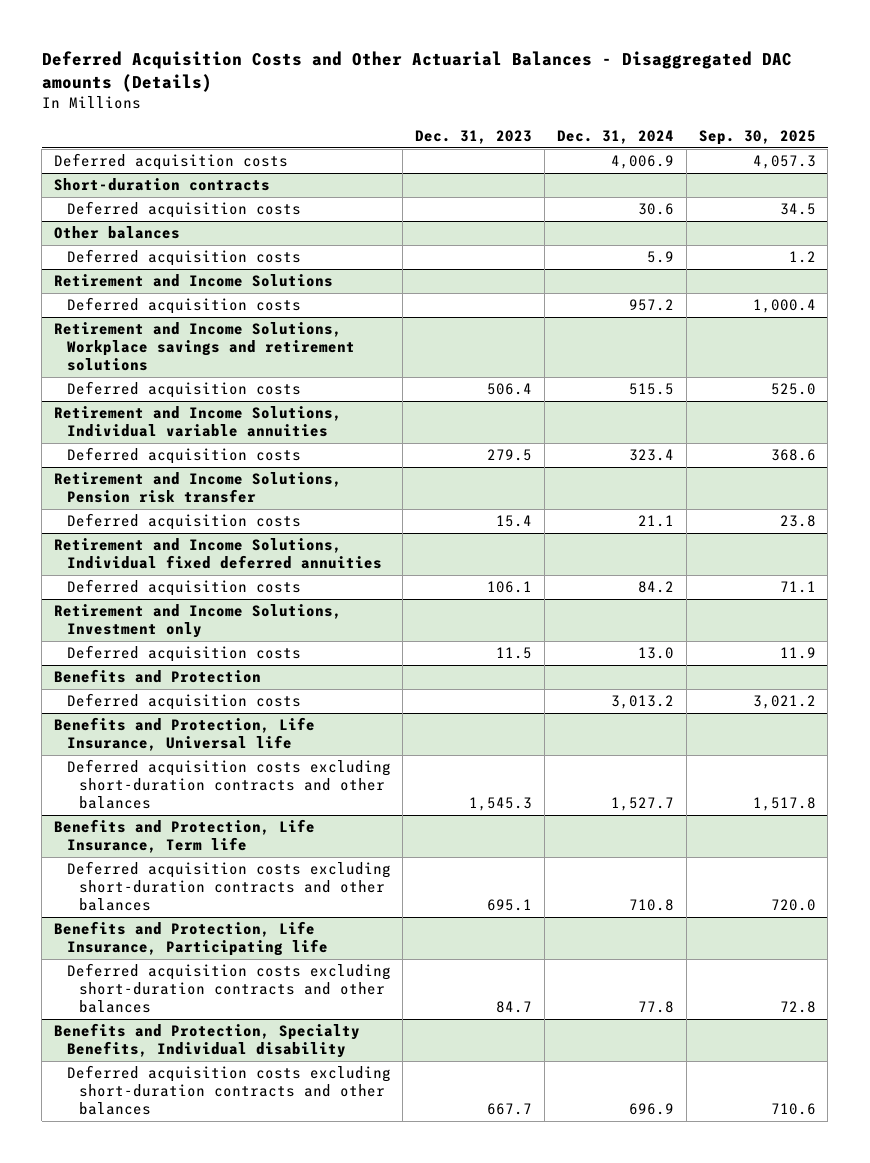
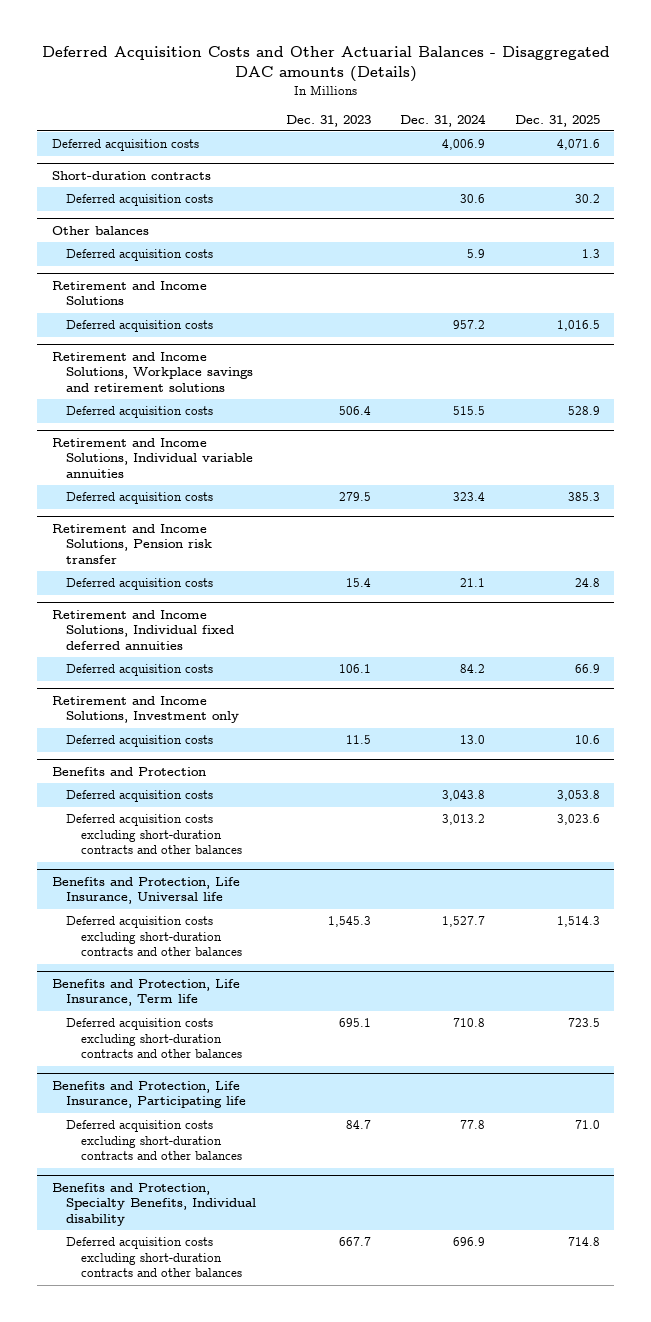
[698,129,816,145] Sep. 30, 2025 -> none
none -> [514,114,600,127] Dec. 31, 2025
[610,695,674,710] 3,013.2 -> [442,790,486,802] 3,043.8
none -> [66,814,242,855] Deferred acquisition costs excluding short-duration contracts and other balances

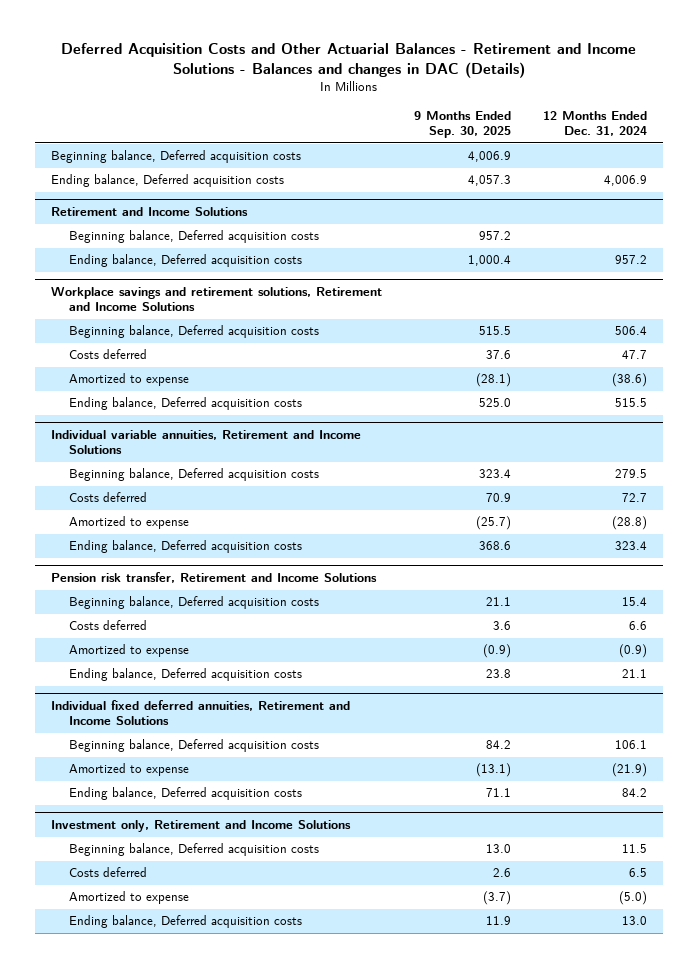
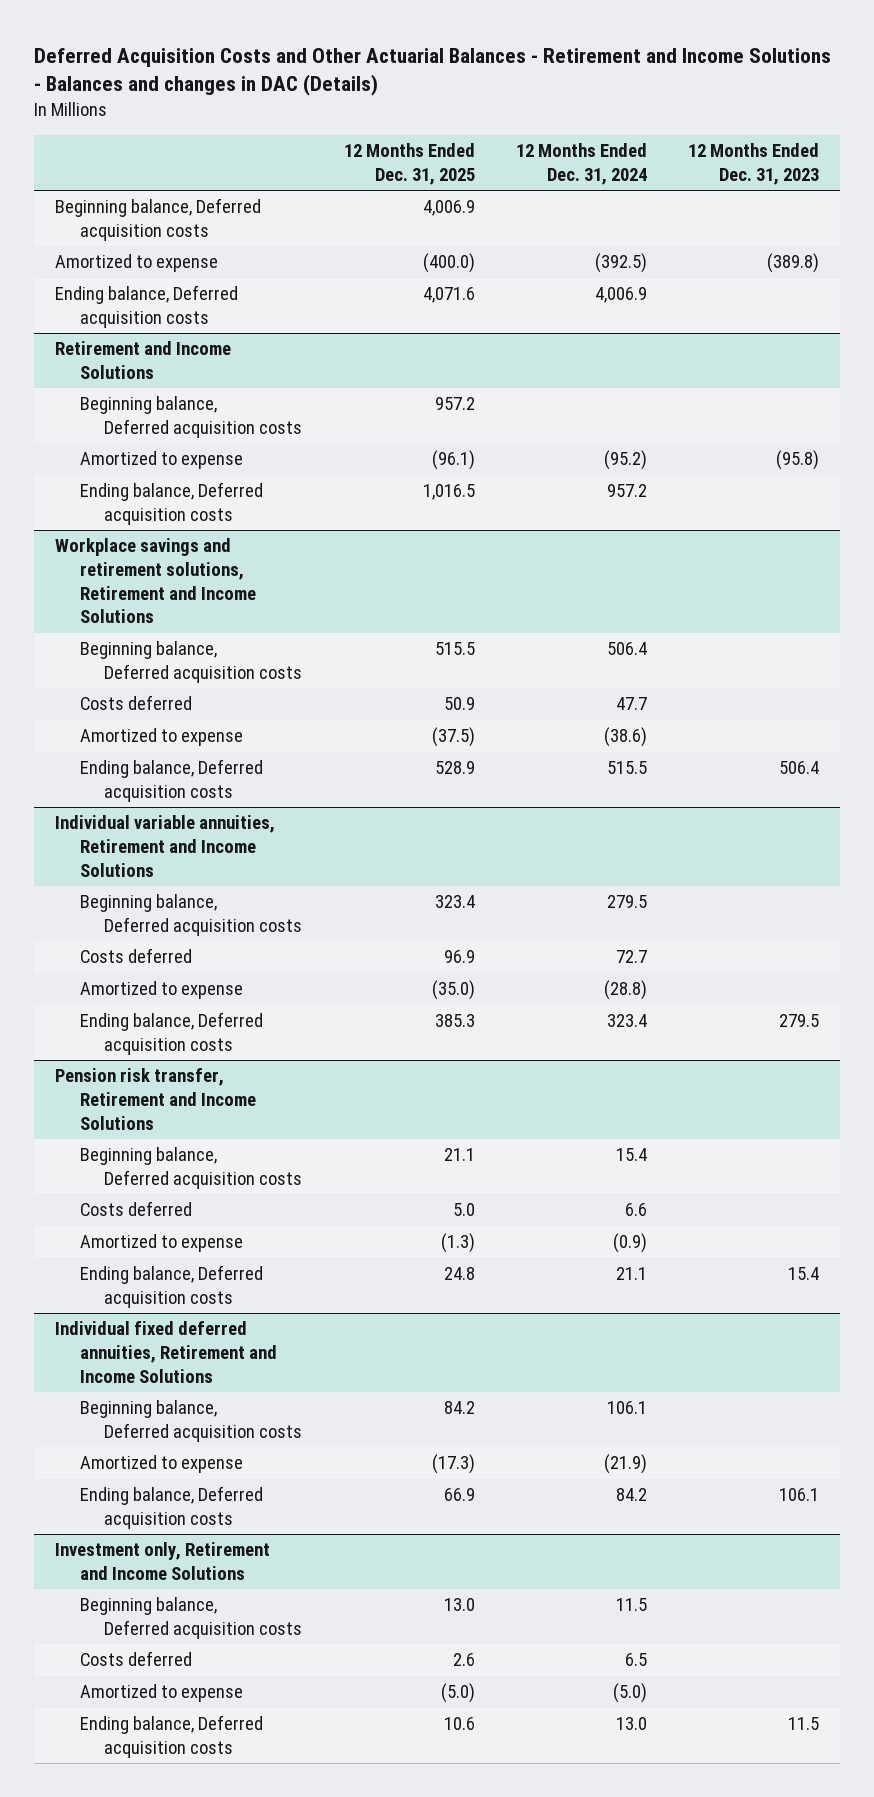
[413,110,511,139] 9 Months Ended Sep. 30, 2025 -> none
none -> [343,143,475,185] 12 Months Ended Dec. 31, 2025
none -> [688,143,820,185] 12 Months Ended Dec. 31, 2023
none -> [54,254,218,273] Amortized to expense
none -> [79,451,243,470] Amortized to expense

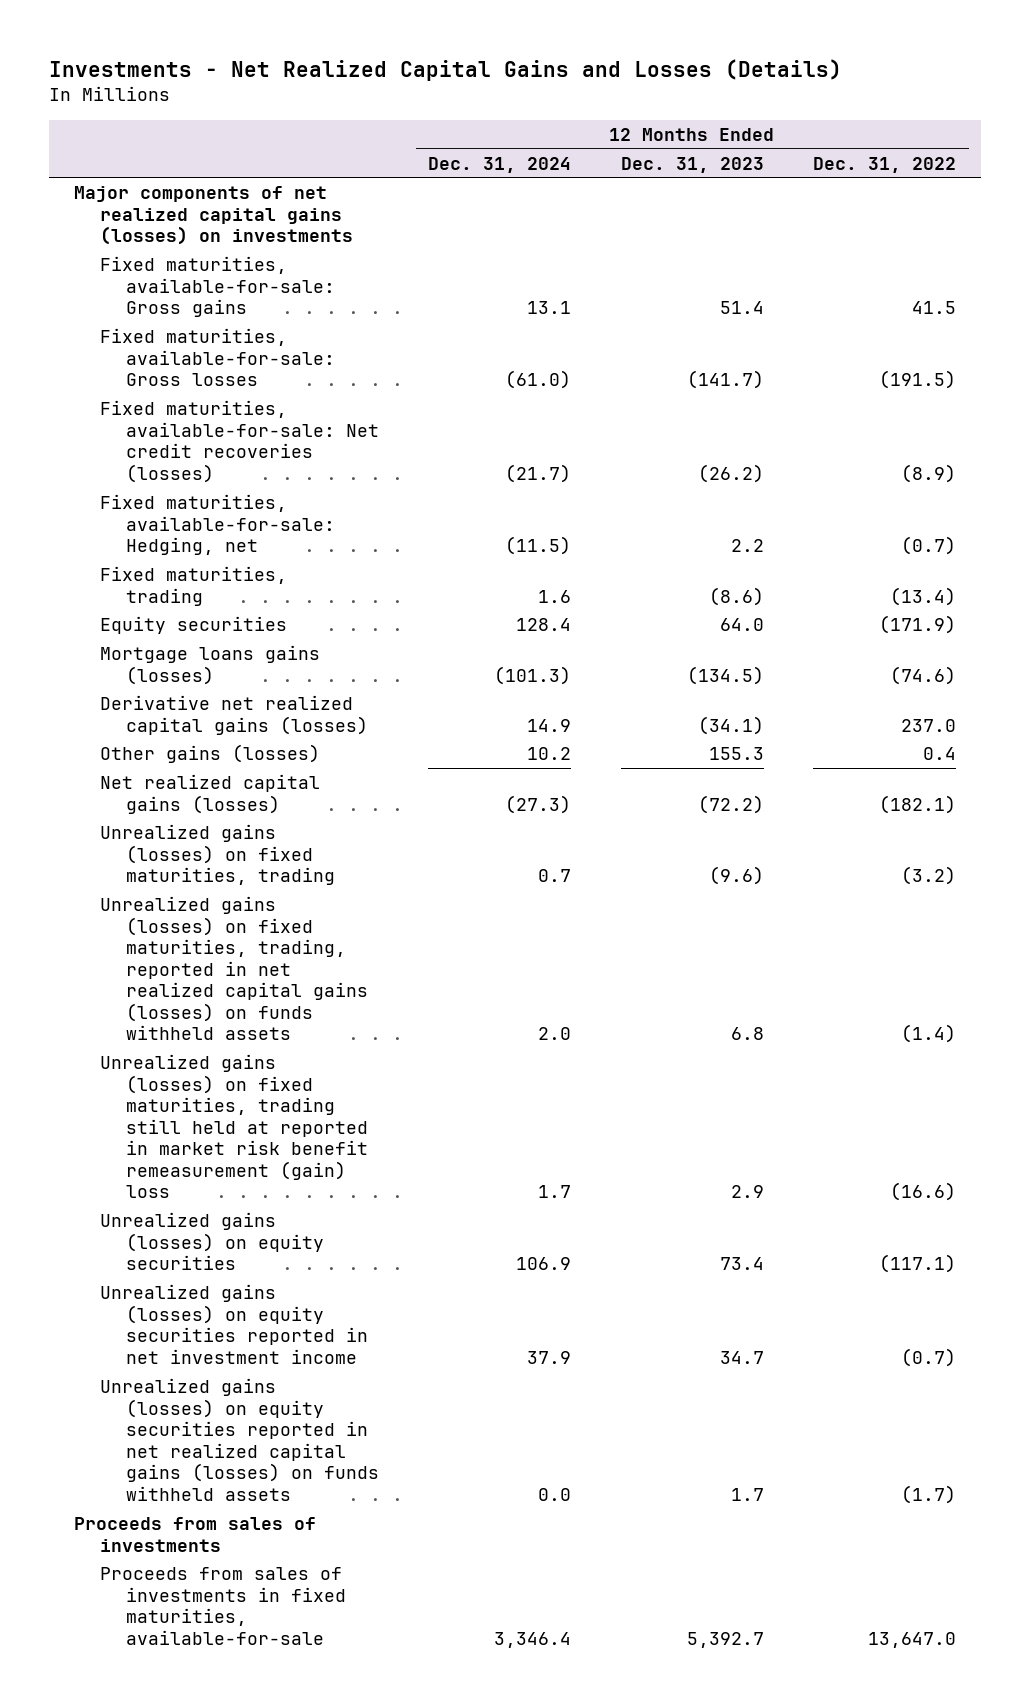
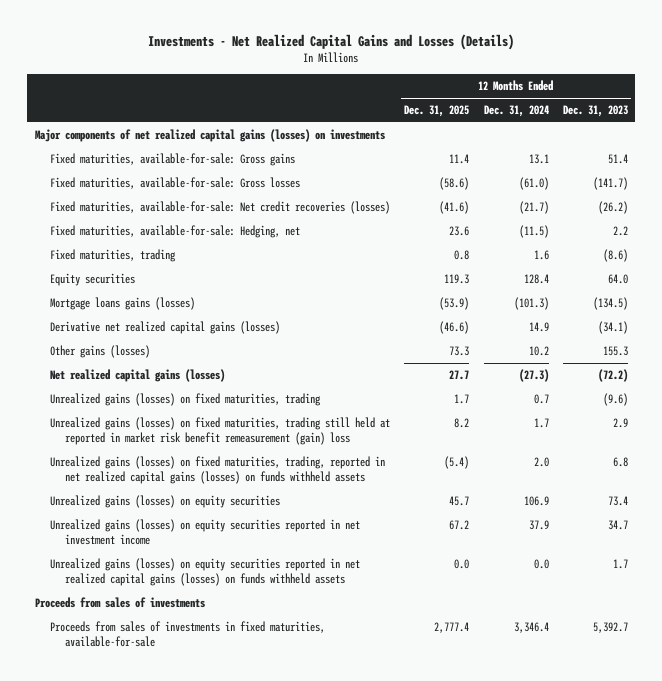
[813,156,957,173] Dec. 31, 2022 -> none
none -> [404,105,470,118] Dec. 31, 2025
[99,896,368,1041] Unrealized gains (losses) on fixed maturities, trading, reported in net realized capital gains (losses) on funds withheld assets -> [49,456,385,485] Unrealized gains (losses) on fixed maturities, trading, reported in net realized capital gains (losses) on funds withheld assets

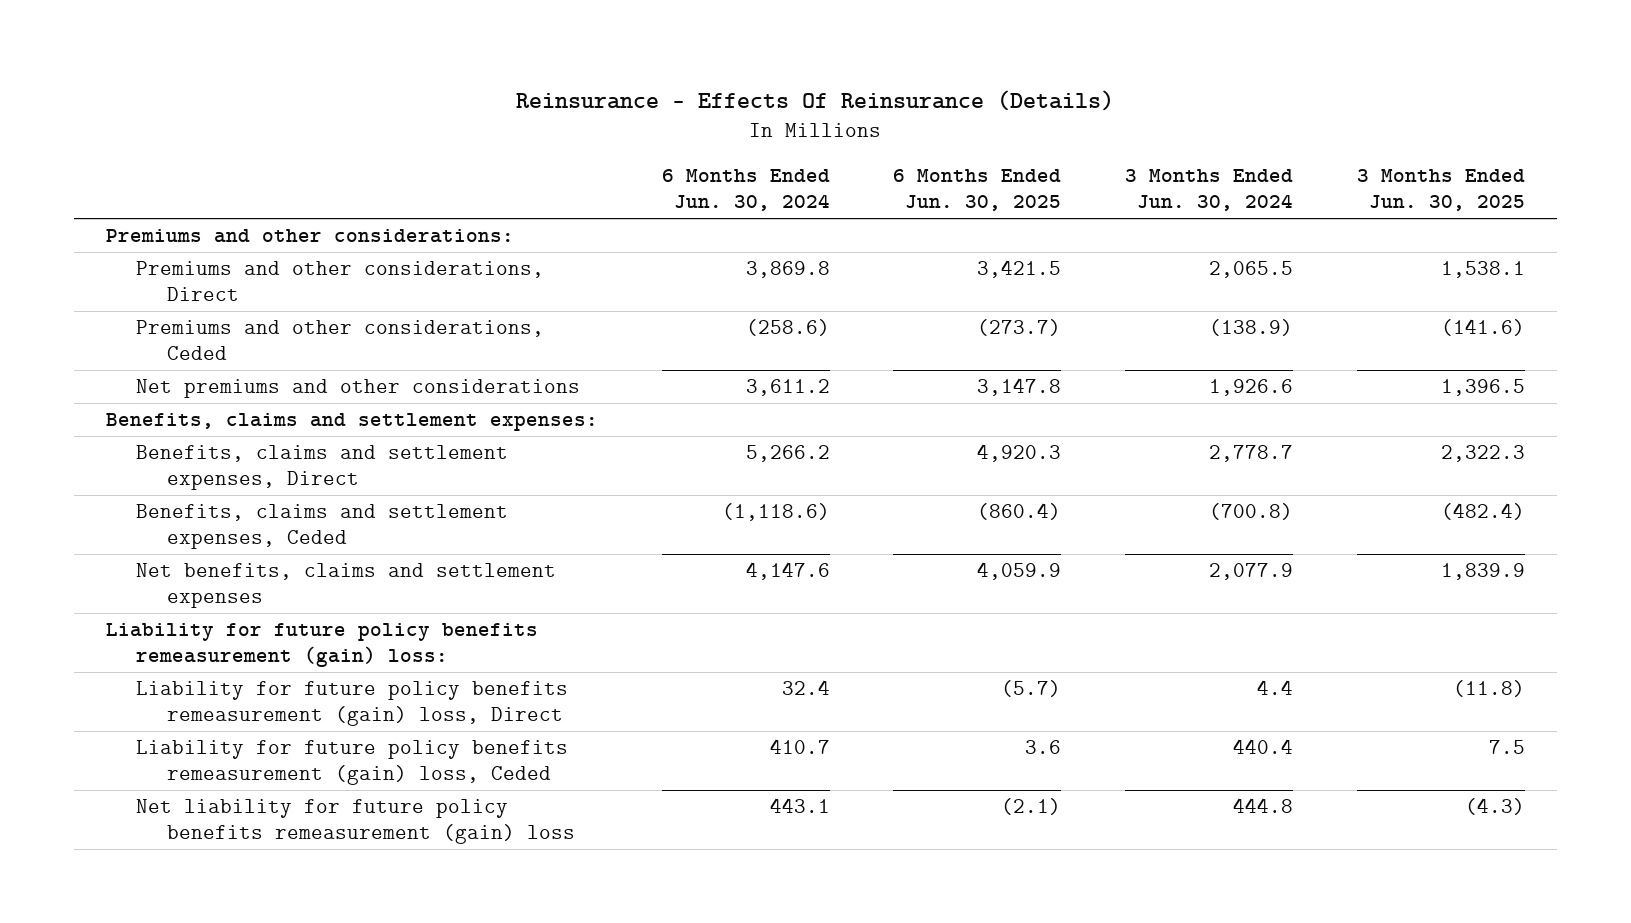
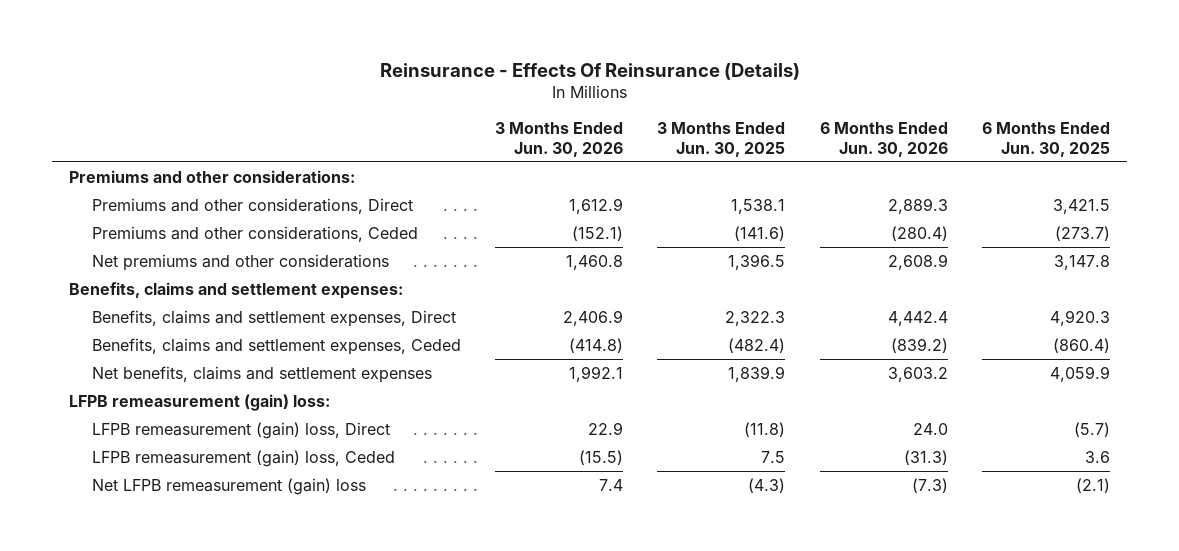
[661,168,830,212] 6 Months Ended Jun. 30, 2024 -> none
[1125,168,1294,212] 3 Months Ended Jun. 30, 2024 -> none
none -> [495,121,624,157] 3 Months Ended Jun. 30, 2026
none -> [819,121,948,157] 6 Months Ended Jun. 30, 2026
[105,622,538,668] Liability for future policy benefits remeasurement (gain) loss: -> [69,393,331,411] LFPB remeasurement (gain) loss:
[136,680,569,727] Liability for future policy benefits remeasurement (gain) loss, Direct -> [91,421,390,439] LFPB remeasurement (gain) loss, Direct
[136,739,569,786] Liability for future policy benefits remeasurement (gain) loss, Ceded -> [91,449,395,467] LFPB remeasurement (gain) loss, Ceded
[136,798,575,845] Net liability for future policy benefits remeasurement (gain) loss -> [91,477,366,495] Net LFPB remeasurement (gain) loss

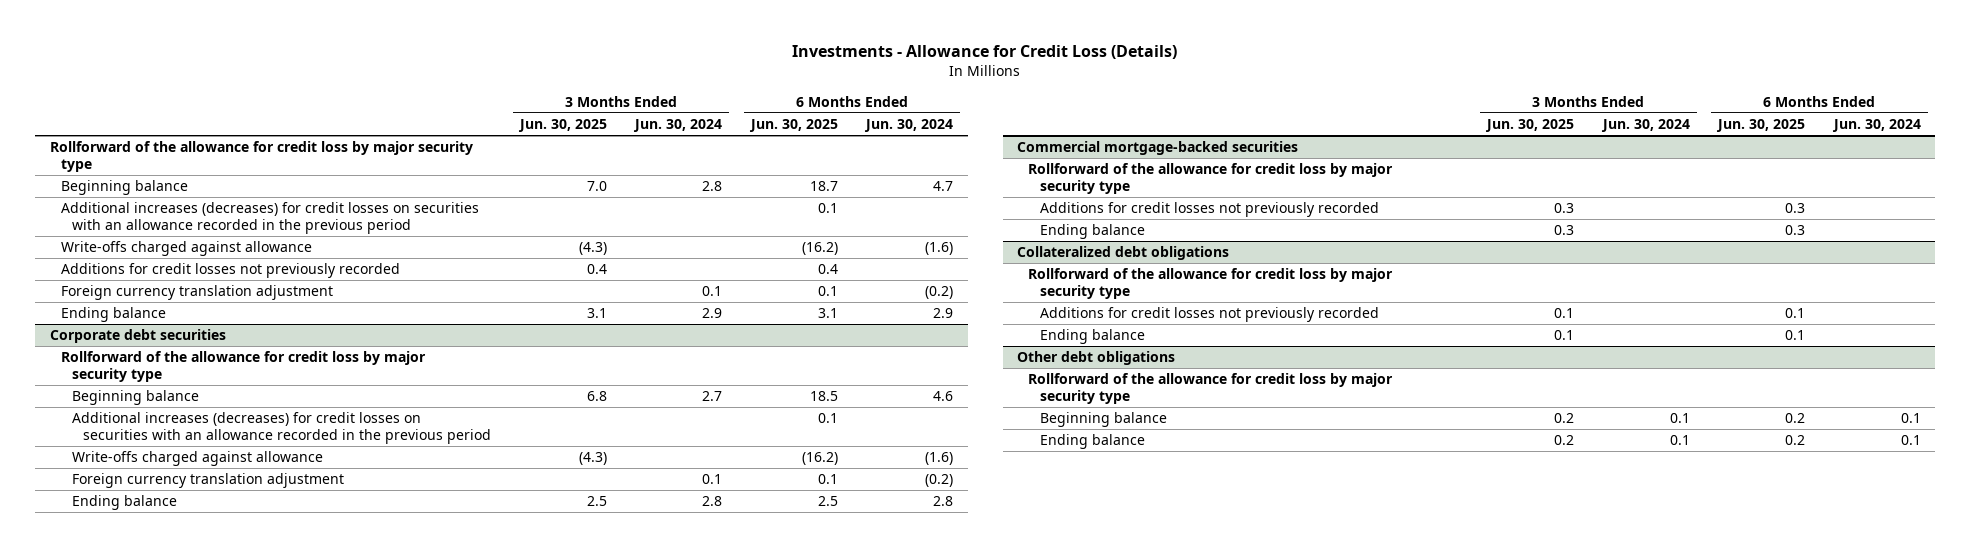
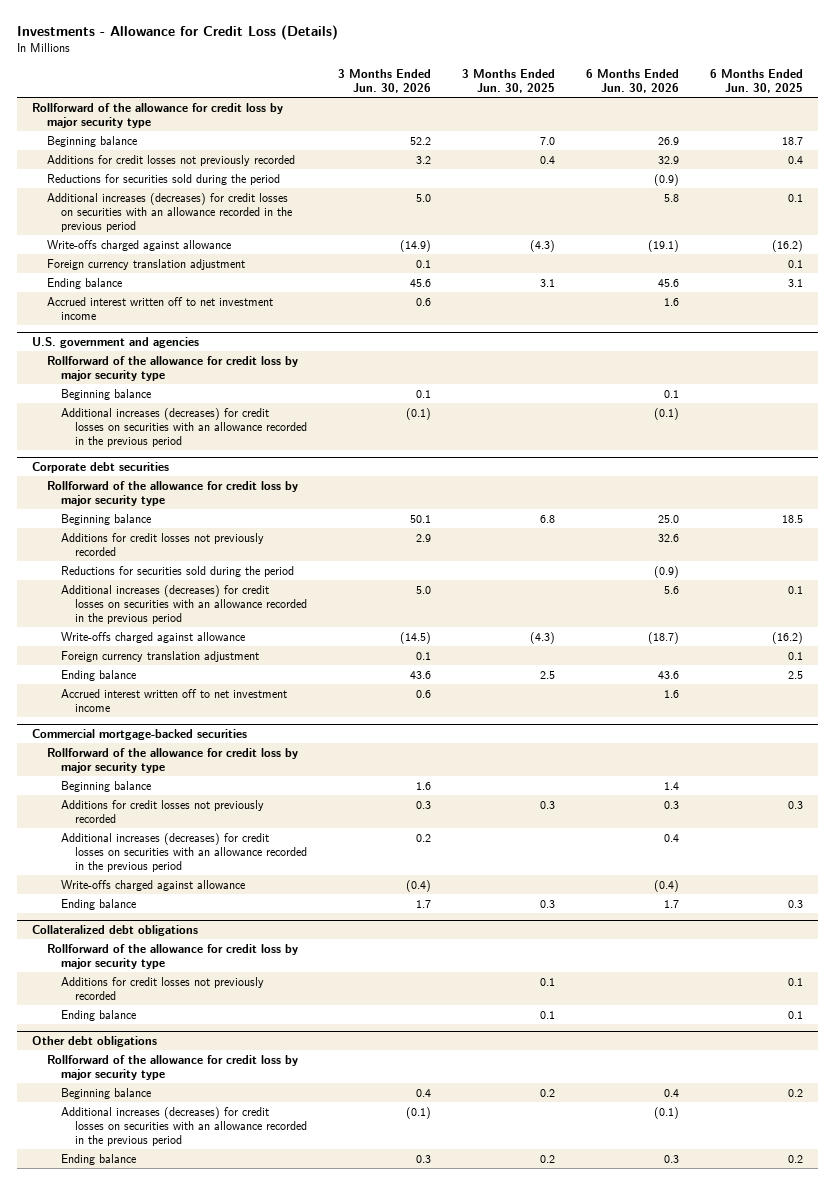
[633,119,723,133] Jun. 30, 2024 -> none
[864,119,954,133] Jun. 30, 2024 -> none
none -> [338,68,432,94] 3 Months Ended Jun. 30, 2026
none -> [585,68,679,94] 6 Months Ended Jun. 30, 2026
[60,263,400,279] Additions for credit losses not previously recorded -> [46,154,295,166] Additions for credit losses not previously recorded
none -> [46,173,280,185] Reductions for securities sold during the period
none -> [46,296,273,320] Accrued interest written off to net investment income
none -> [32,336,200,348] U.S. government and agencies
none -> [46,355,298,381] Rollforward of the allowance for credit loss by major security type
none -> [61,388,152,400] Beginning balance
none -> [61,407,308,447] Additional increases (decreases) for credit losses on securities with an allowance recorded in the previous period
none -> [61,532,265,556] Additions for credit losses not previously recorded
none -> [61,565,295,577] Reductions for securities sold during the period
none -> [61,688,288,712] Accrued interest written off to net investment income
none -> [61,780,152,792] Beginning balance
none -> [61,832,308,872] Additional increases (decreases) for credit losses on securities with an allowance recorded in the previous period
none -> [61,879,246,891] Write-offs charged against allowance
none -> [61,1106,308,1146] Additional increases (decreases) for credit losses on securities with an allowance recorded in the previous period

